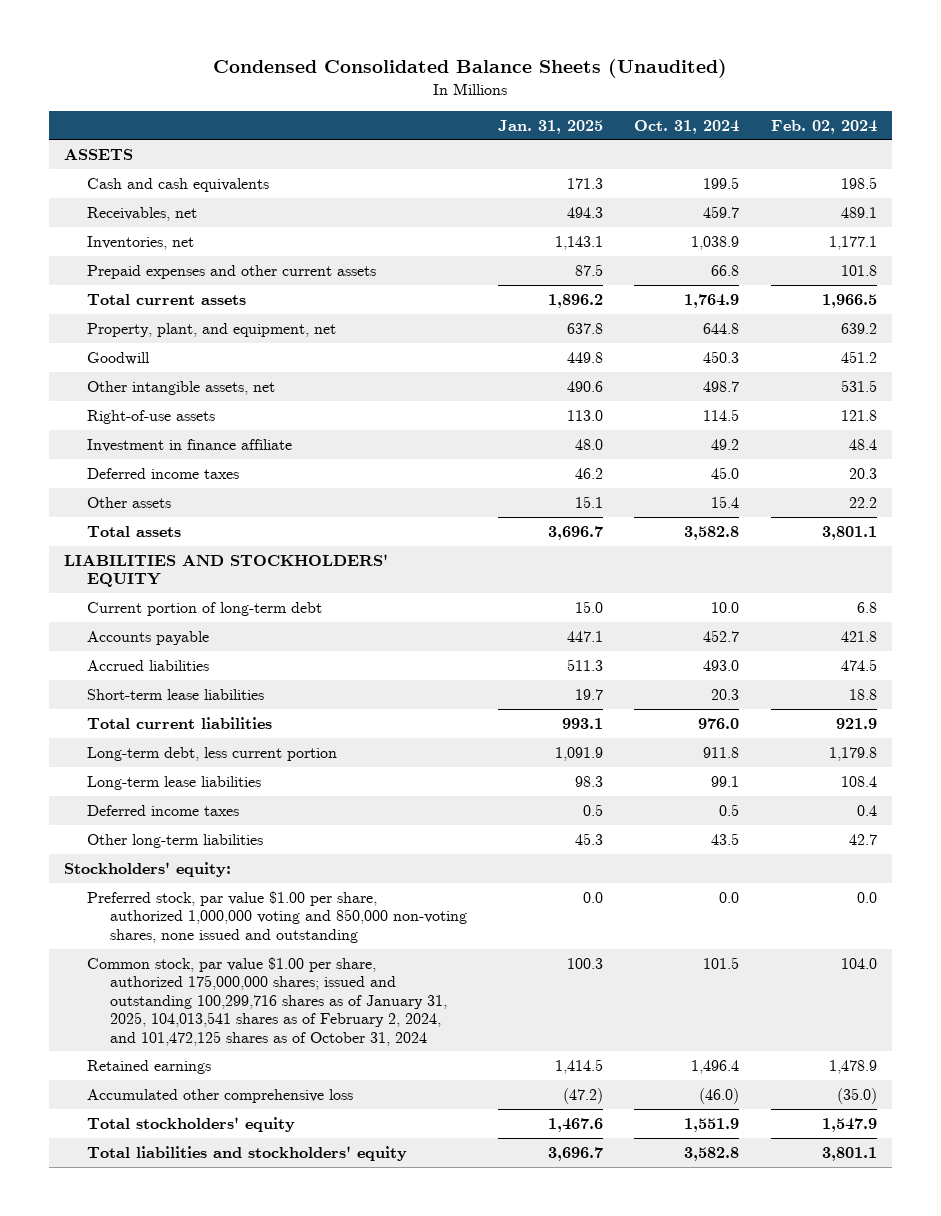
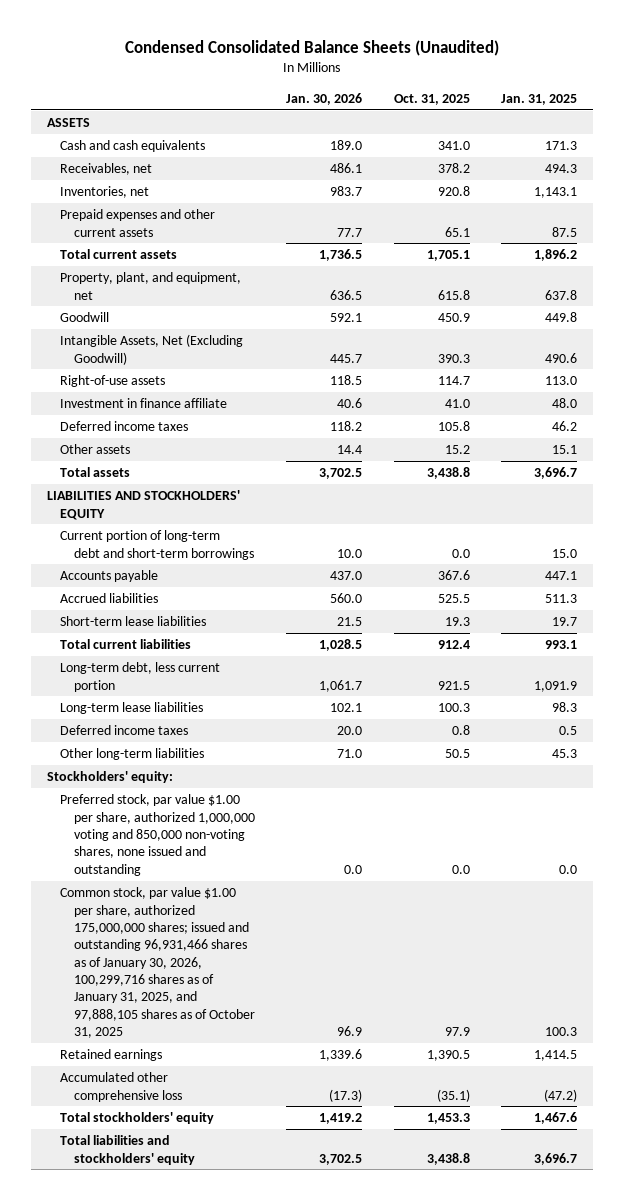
[634,119,740,134] Oct. 31, 2024 -> none
[770,119,877,134] Feb. 02, 2024 -> none
none -> [286,92,363,105] Jan. 30, 2026
none -> [393,93,470,105] Oct. 31, 2025
[86,380,275,395] Other intangible assets, net -> [60,334,244,365] Intangible Assets, Net (Excluding Goodwill)
[86,601,322,616] Current portion of long-term debt -> [60,530,254,560] Current portion of long-term debt and short-term borrowings
[86,956,447,1046] Common stock, par value $1.00 per share, authorized 175,000,000 shares; issued and outstanding 100,299,716 shares as of January 31, 2025, 104,013,541 shares as of February 2, 2024, and 101,472,125 shares as of October 31, 2024 -> [60,887,255,1039] Common stock, par value $1.00 per share, authorized 175,000,000 shares; issued and outstanding 96,931,466 shares as of January 30, 2026, 100,299,716 shares as of January 31, 2025, and 97,888,105 shares as of October 31, 2025

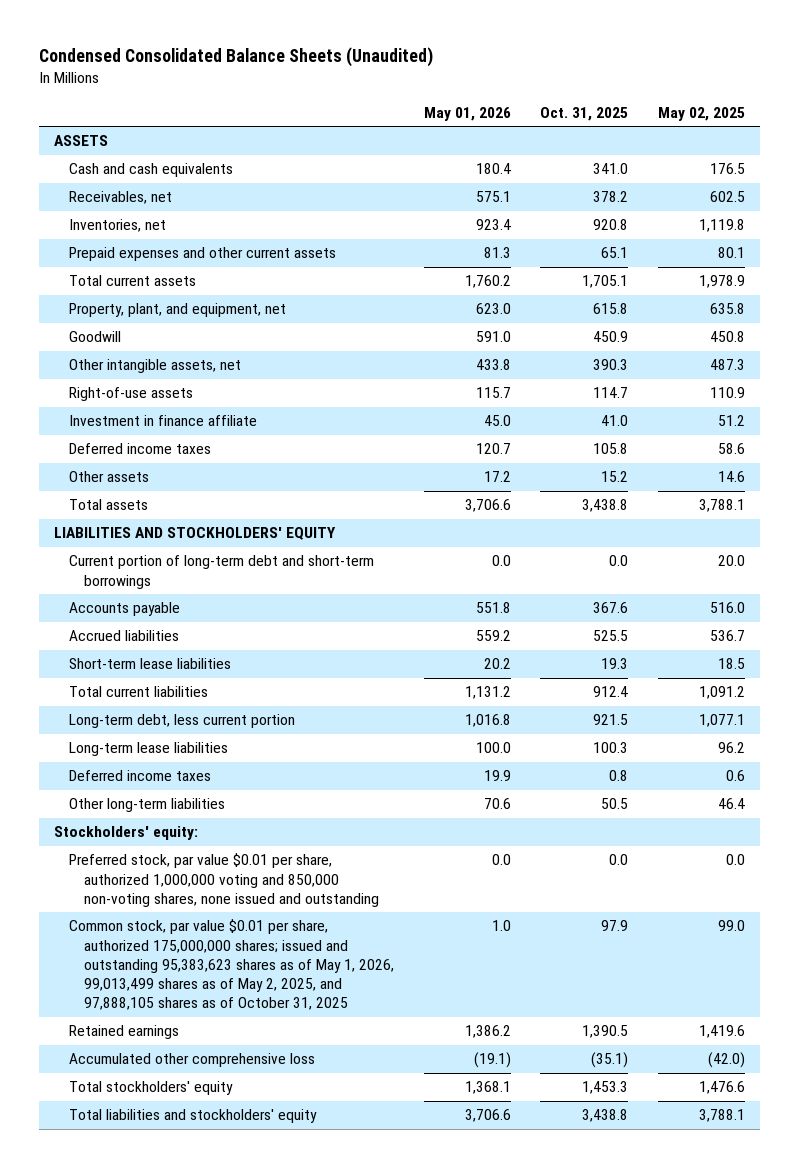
[286,92,363,105] Jan. 30, 2026 -> none
[501,93,578,105] Jan. 31, 2025 -> none
none -> [423,106,511,121] May 01, 2026
none -> [658,106,746,121] May 02, 2025
[60,334,244,365] Intangible Assets, Net (Excluding Goodwill) -> [68,359,241,374] Other intangible assets, net
[60,794,255,876] Preferred stock, par value $1.00 per share, authorized 1,000,000 voting and 850,000 non-voting shares, none issued and outstanding -> [68,853,379,907] Preferred stock, par value $0.01 per share, authorized 1,000,000 voting and 850,000 non-voting shares, none issued and outstanding
[60,887,255,1039] Common stock, par value $1.00 per share, authorized 175,000,000 shares; issued and outstanding 96,931,466 shares as of January 30, 2026, 100,299,716 shares as of January 31, 2025, and 97,888,105 shares as of October 31, 2025 -> [68,919,394,1011] Common stock, par value $0.01 per share, authorized 175,000,000 shares; issued and outstanding 95,383,623 shares as of May 1, 2026, 99,013,499 shares as of May 2, 2025, and 97,888,105 shares as of October 31, 2025

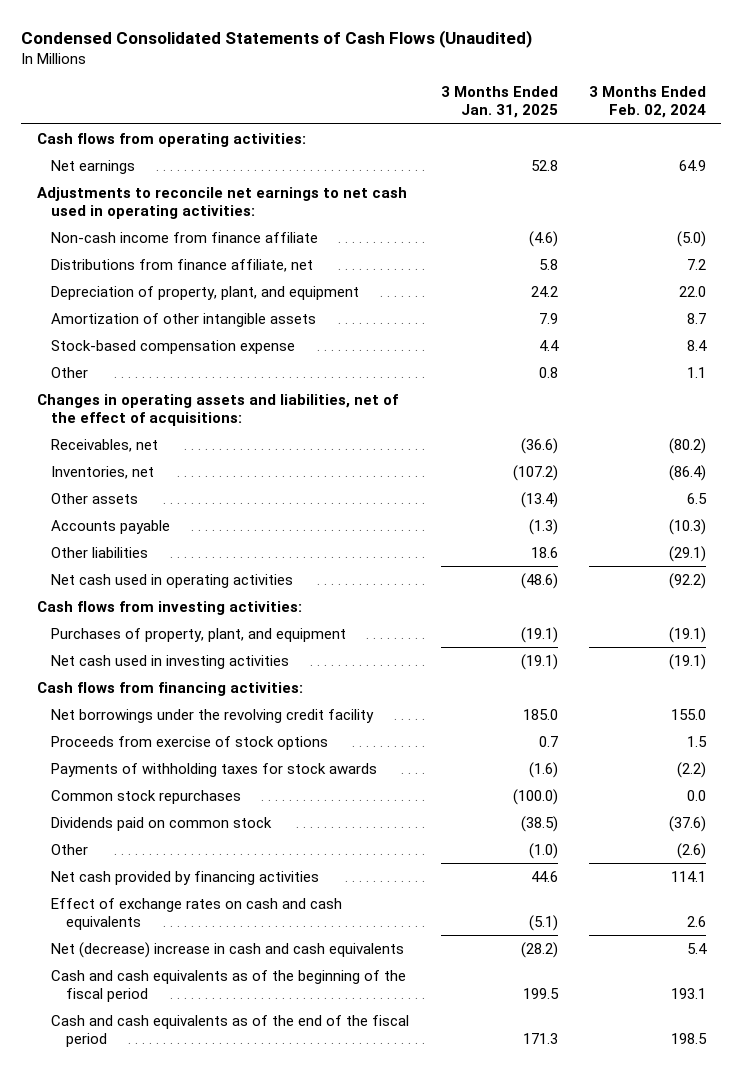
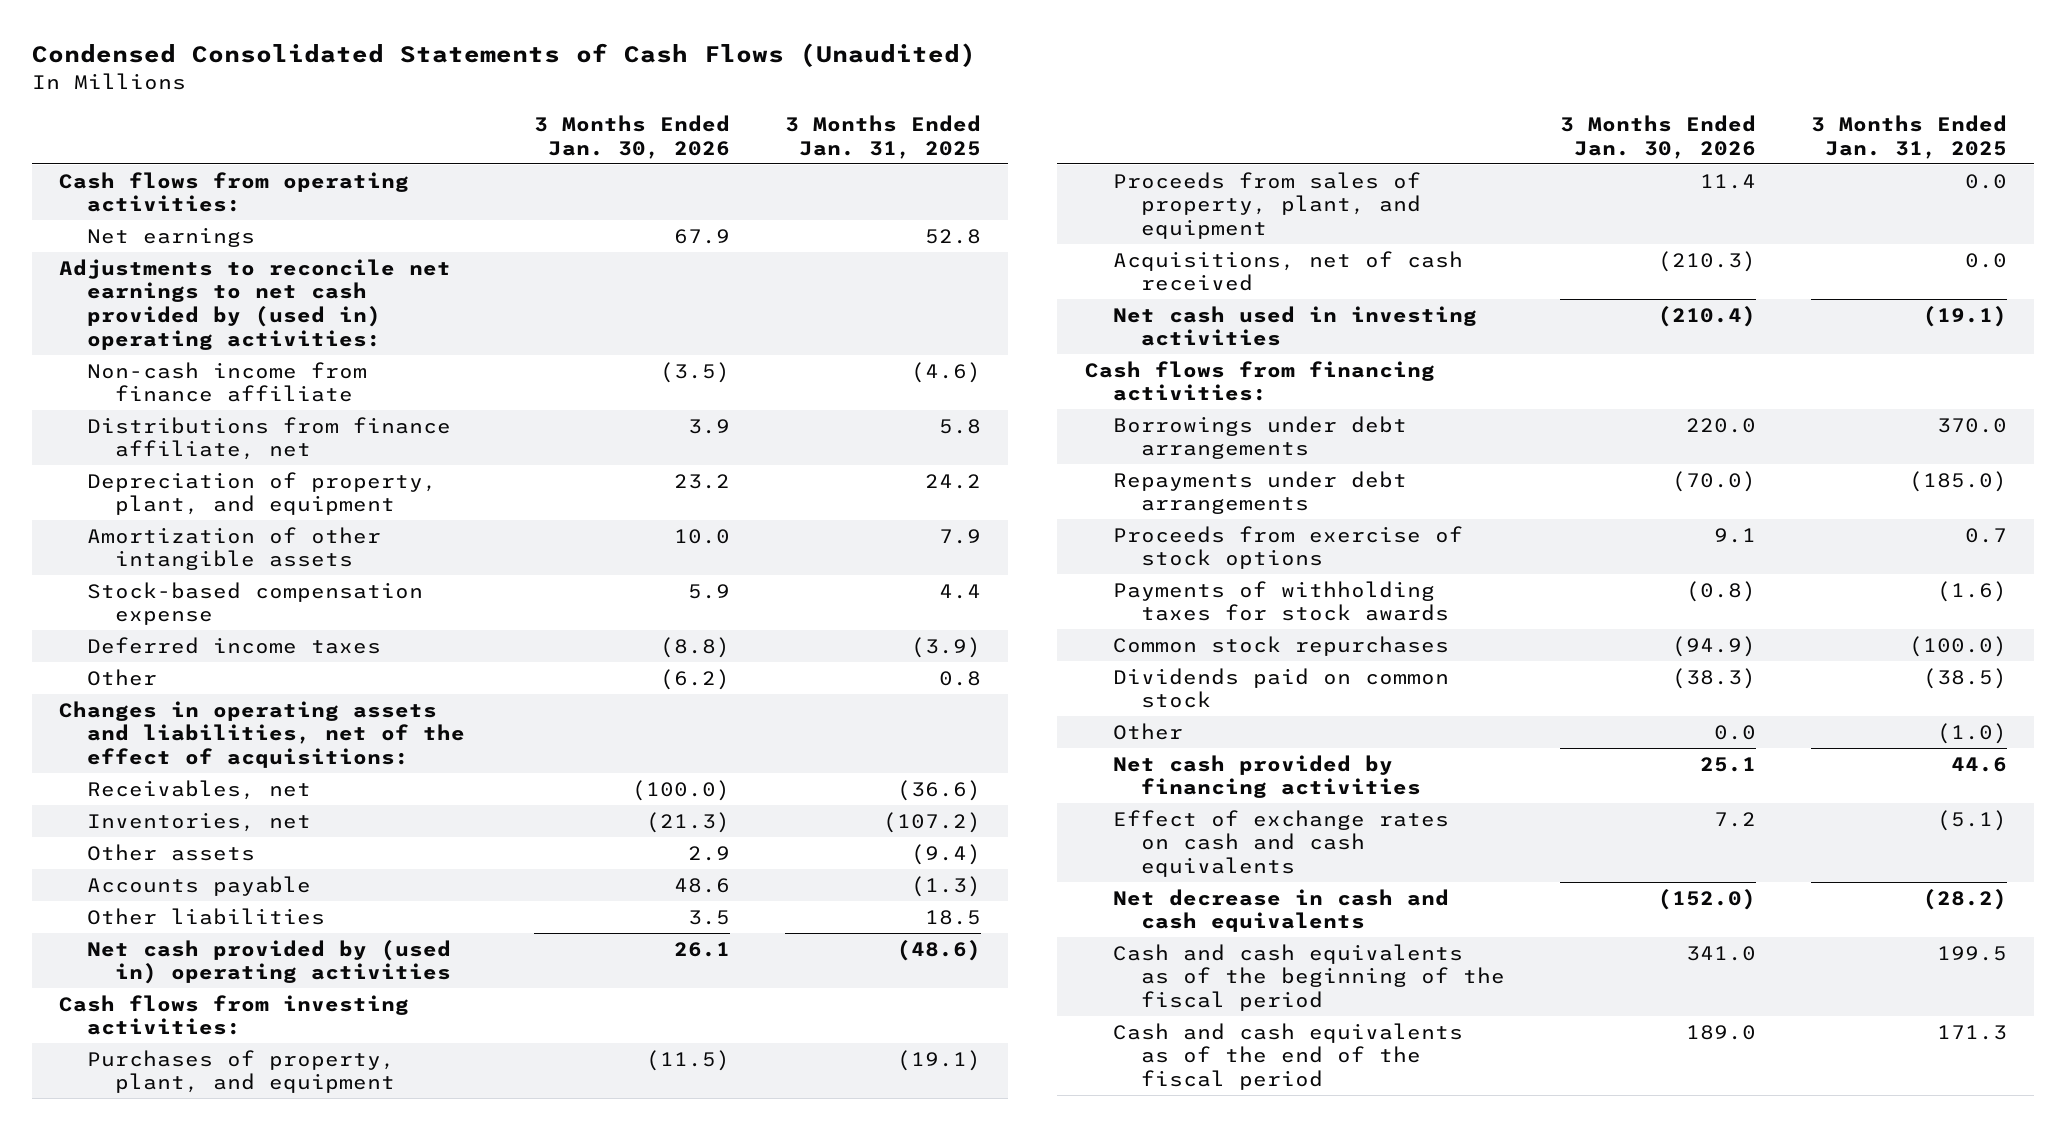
[588,86,706,119] 3 Months Ended Feb. 02, 2024 -> none
none -> [533,115,730,159] 3 Months Ended Jan. 30, 2026
[36,186,407,219] Adjustments to reconcile net earnings to net cash used in operating activities: -> [59,258,452,350] Adjustments to reconcile net earnings to net cash provided by (used in) operating activities:
none -> [87,636,382,654] Deferred income taxes
[520,491,558,508] (13.4) -> [910,843,981,865] (9.4)
[530,546,558,558] 18.6 -> [924,909,981,925] 18.5
[51,573,294,588] Net cash used in operating activities -> [87,939,452,985] Net cash provided by (used in) operating activities
none -> [1112,171,1421,239] Proceeds from sales of property, plant, and equipment
none -> [1112,250,1463,292] Acquisitions, net of cash received
[51,708,375,723] Net borrowings under the revolving credit facility -> none
none -> [1112,415,1407,460] Borrowings under debt arrangements
none -> [1112,470,1407,515] Repayments under debt arrangements
[51,941,405,958] Net (decrease) increase in cash and cash equivalents -> [1112,888,1449,933] Net decrease in cash and cash equivalents

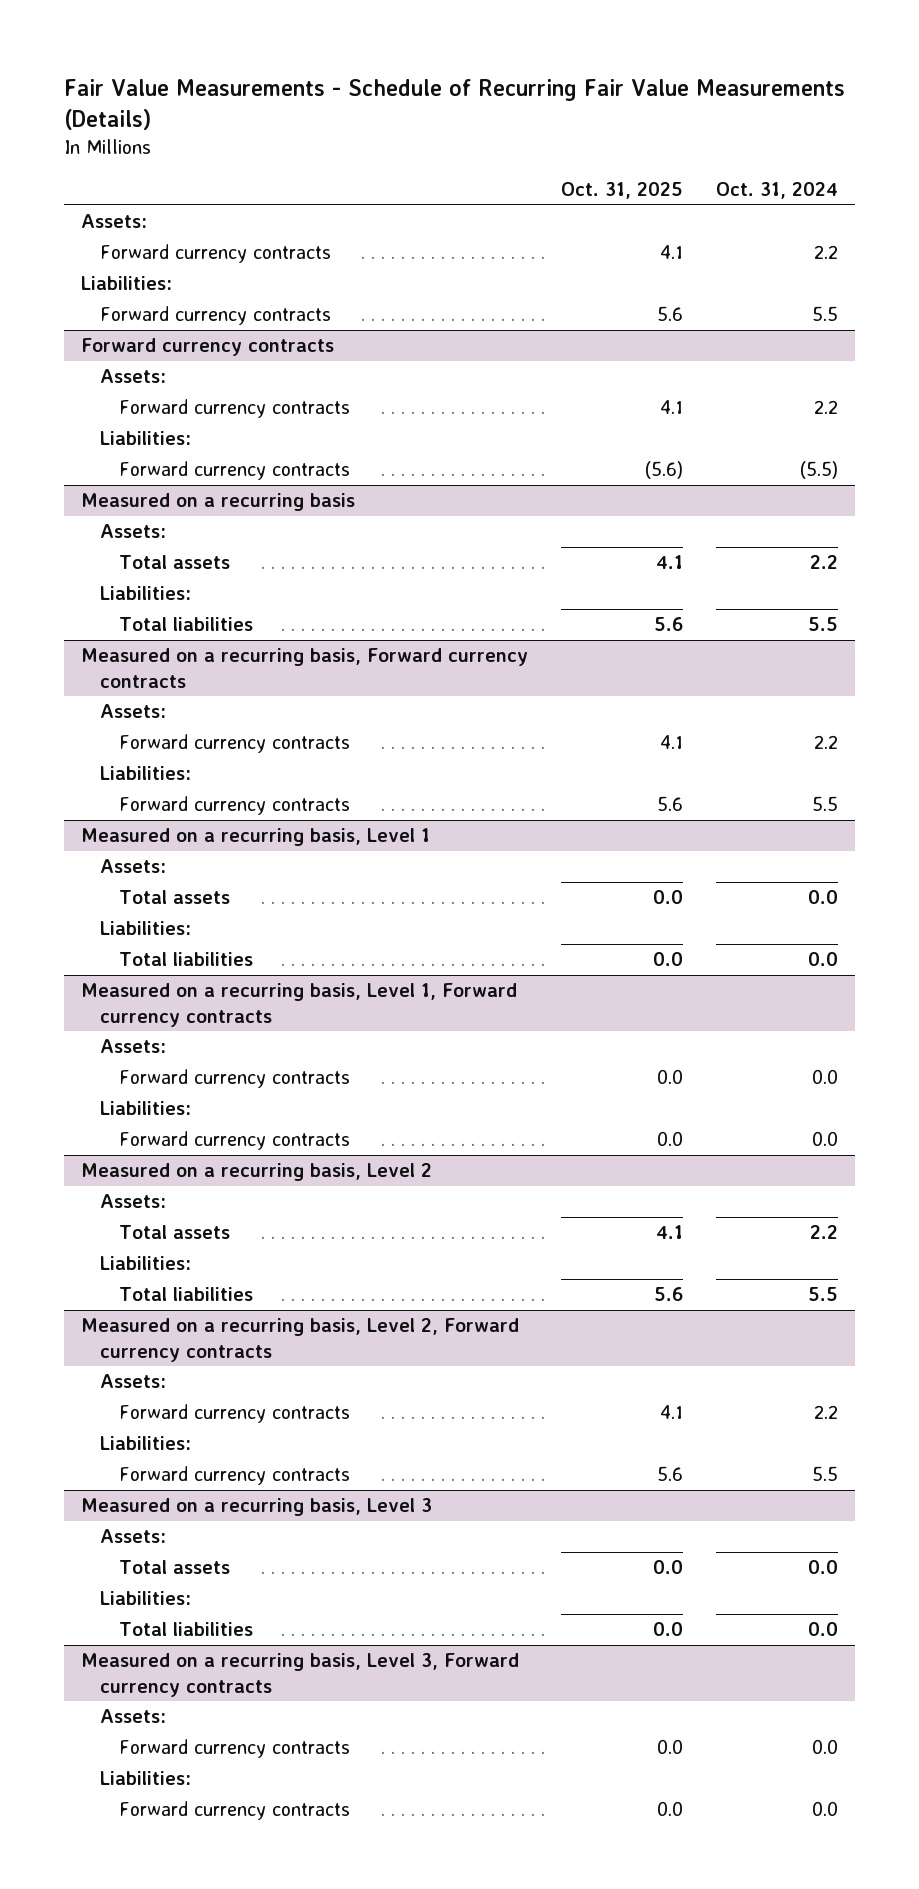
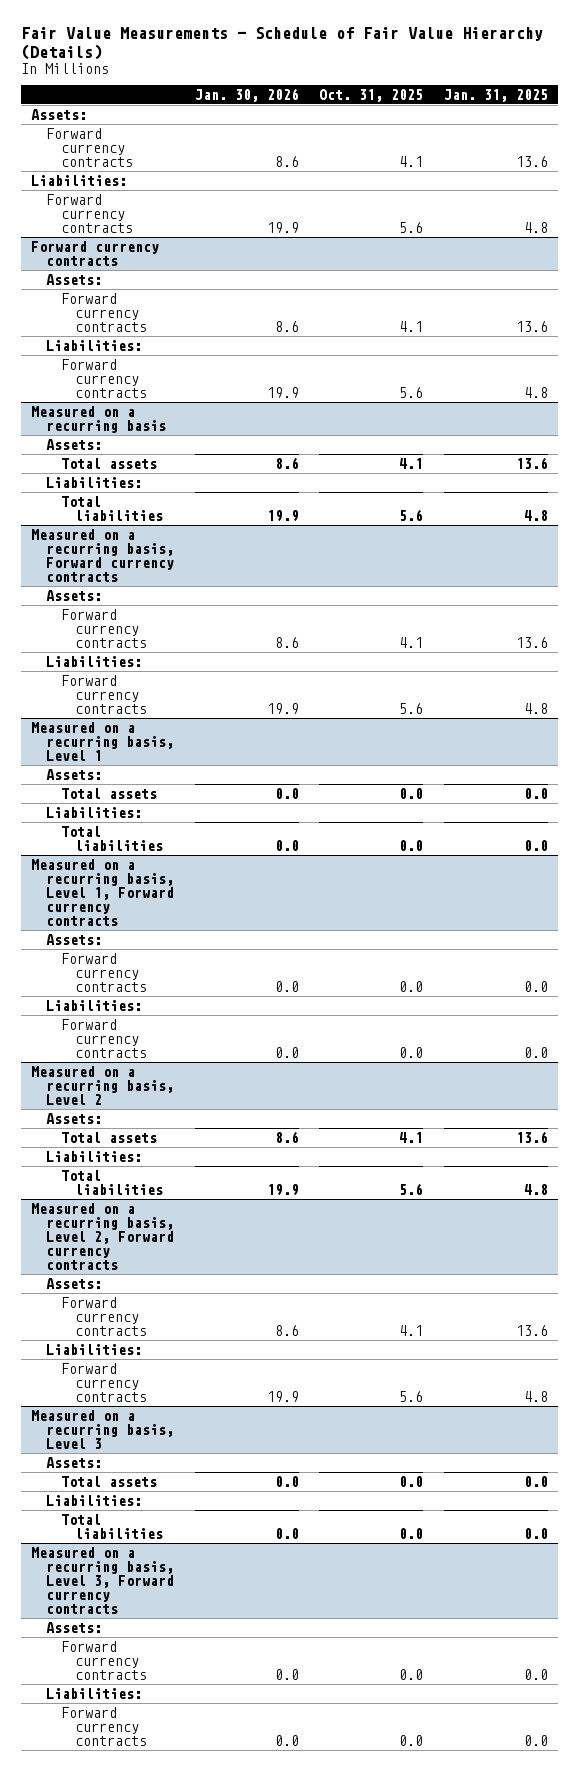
[64,78,846,130] Fair Value Measurements - Schedule of Recurring Fair Value Measurements (Details) -> [20,27,543,60] Fair Value Measurements - Schedule of Fair Value Hierarchy (Details)
[716,182,839,200] Oct. 31, 2024 -> none
none -> [194,88,299,103] Jan. 30, 2026
none -> [443,89,548,103] Jan. 31, 2025
[645,461,684,480] (5.6) -> [399,387,424,399] 5.6

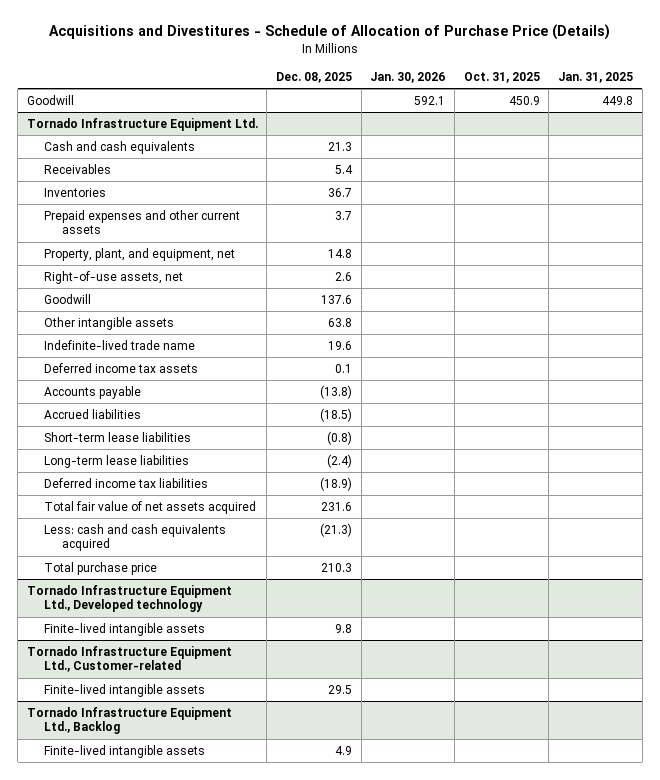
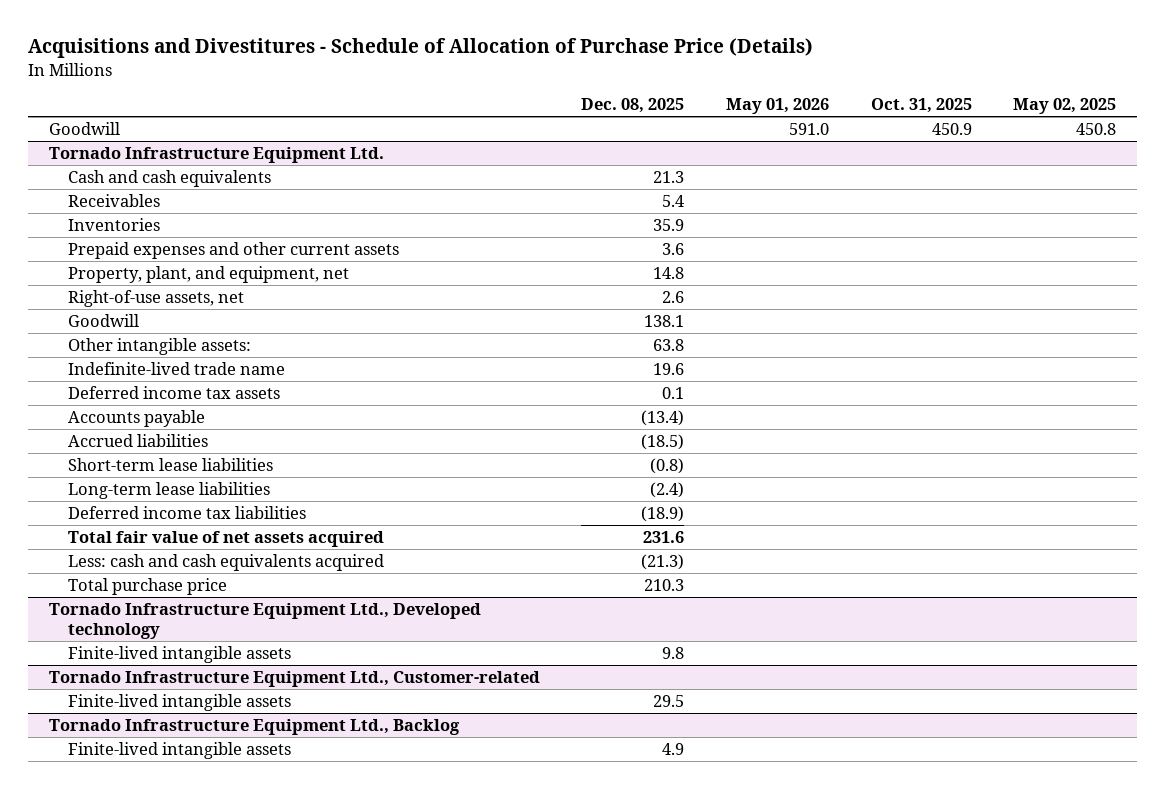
[370,71,446,83] Jan. 30, 2026 -> none
[558,71,634,83] Jan. 31, 2025 -> none
none -> [725,98,829,115] May 01, 2026
none -> [1013,98,1117,115] May 02, 2025
[328,187,353,197] 36.7 -> [653,219,685,232] 35.9
[335,210,353,220] 3.7 -> [662,243,685,256] 3.6
[321,294,353,304] 137.6 -> [644,315,685,328] 138.1
[44,316,175,330] Other intangible assets -> [67,338,251,356] Other intangible assets:
[320,384,353,399] (13.8) -> [641,410,685,427] (13.4)

